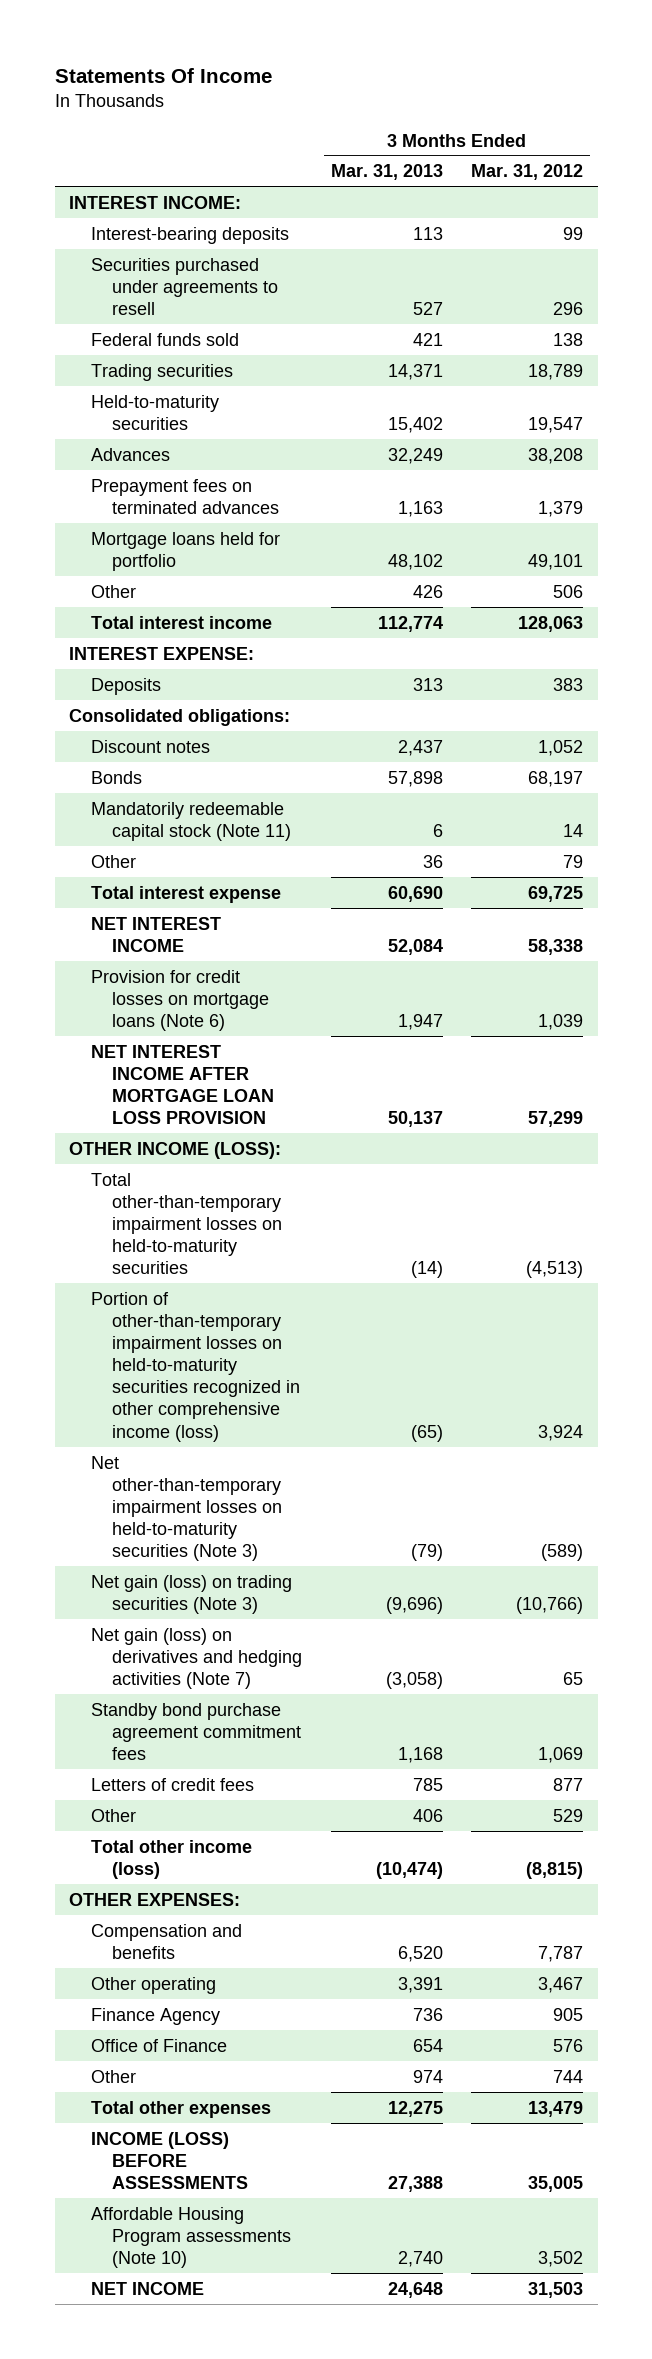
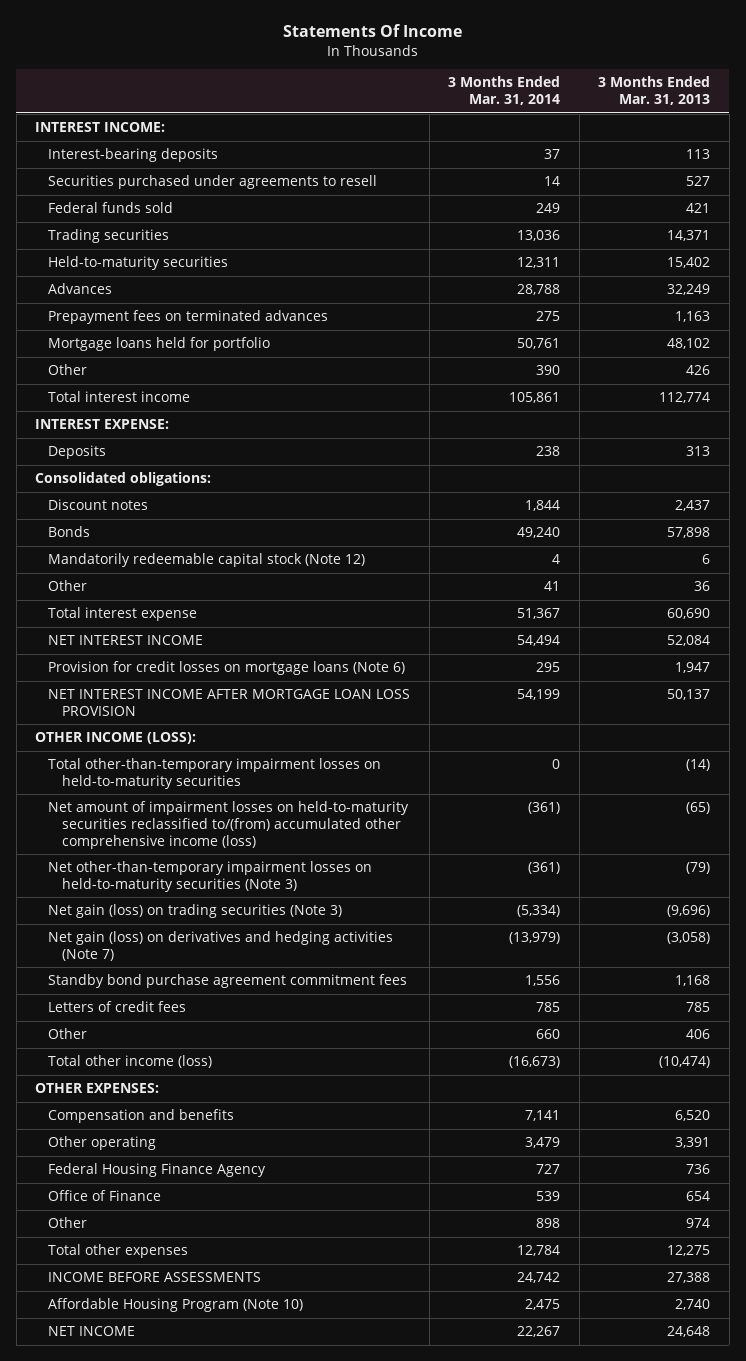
[471,164,584,181] Mar. 31, 2012 -> none
none -> [448,76,561,106] 3 Months Ended Mar. 31, 2014
[90,801,292,841] Mandatorily redeemable capital stock (Note 11) -> [48,553,366,568] Mandatorily redeemable capital stock (Note 12)
[90,1291,301,1442] Portion of other-than-temporary impairment losses on held-to-maturity securities recognized in other comprehensive income (loss) -> [48,801,410,849] Net amount of impairment losses on held-to-maturity securities reclassified to/(from) accumulated other comprehensive income (loss)
[90,2007,220,2025] Finance Agency -> [48,1163,267,1178] Federal Housing Finance Agency
[90,2131,249,2189] INCOME (LOSS) BEFORE ASSESSMENTS -> [48,1272,262,1283] INCOME BEFORE ASSESSMENTS
[90,2206,292,2268] Affordable Housing Program assessments (Note 10) -> [48,1298,304,1313] Affordable Housing Program (Note 10)

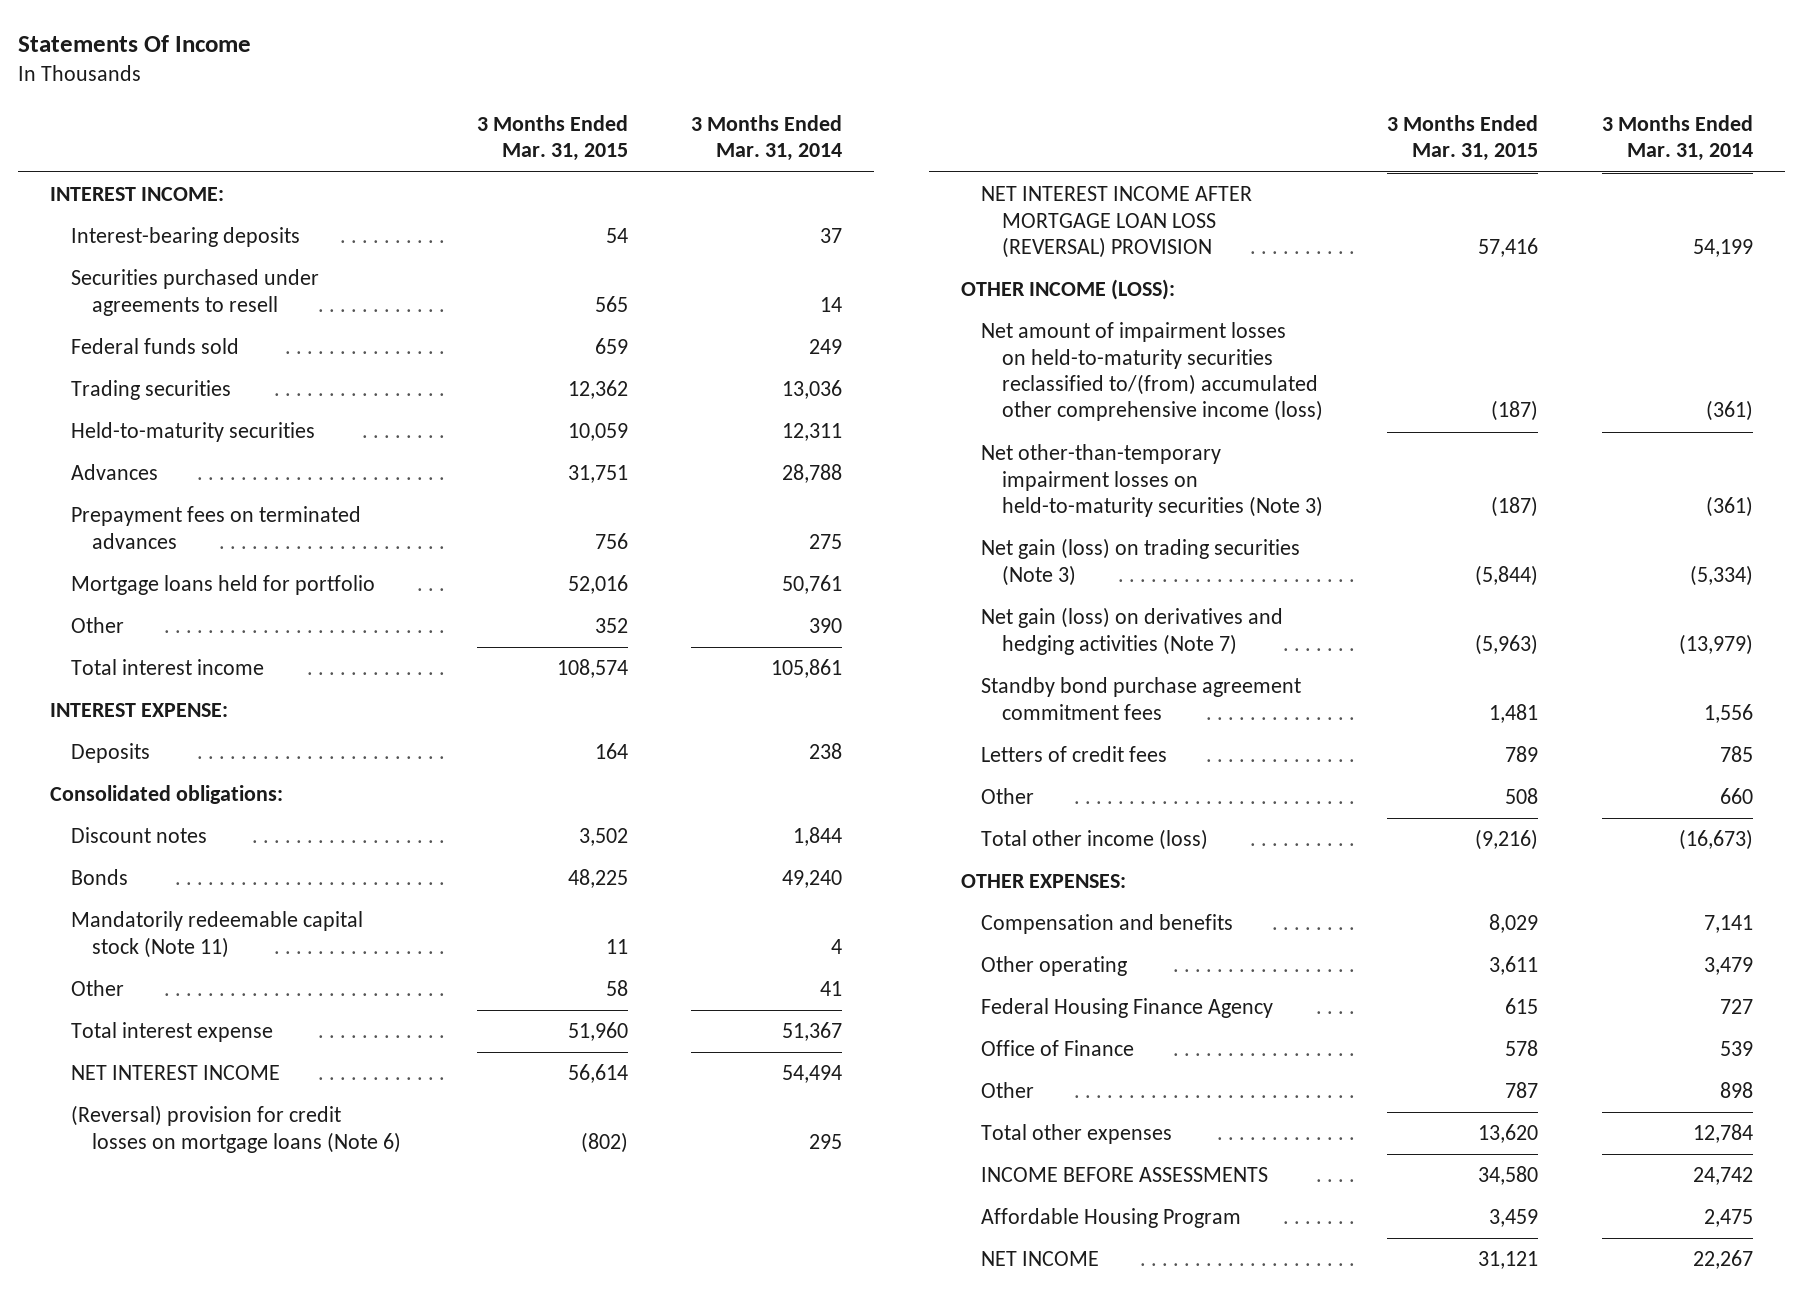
[598,76,711,106] 3 Months Ended Mar. 31, 2013 -> none
none -> [476,115,628,162] 3 Months Ended Mar. 31, 2015
[48,553,366,568] Mandatorily redeemable capital stock (Note 12) -> [70,911,363,958] Mandatorily redeemable capital stock (Note 11)
[48,661,406,676] Provision for credit losses on mortgage loans (Note 6) -> [70,1105,401,1153] (Reversal) provision for credit losses on mortgage loans (Note 6)
[48,689,411,717] NET INTEREST INCOME AFTER MORTGAGE LOAN LOSS PROVISION -> [981,186,1253,259] NET INTEREST INCOME AFTER MORTGAGE LOAN LOSS (REVERSAL) PROVISION
[48,758,382,790] Total other-than-temporary impairment losses on held-to-maturity securities -> none
[48,1298,304,1313] Affordable Housing Program (Note 10) -> [981,1208,1242,1229] Affordable Housing Program

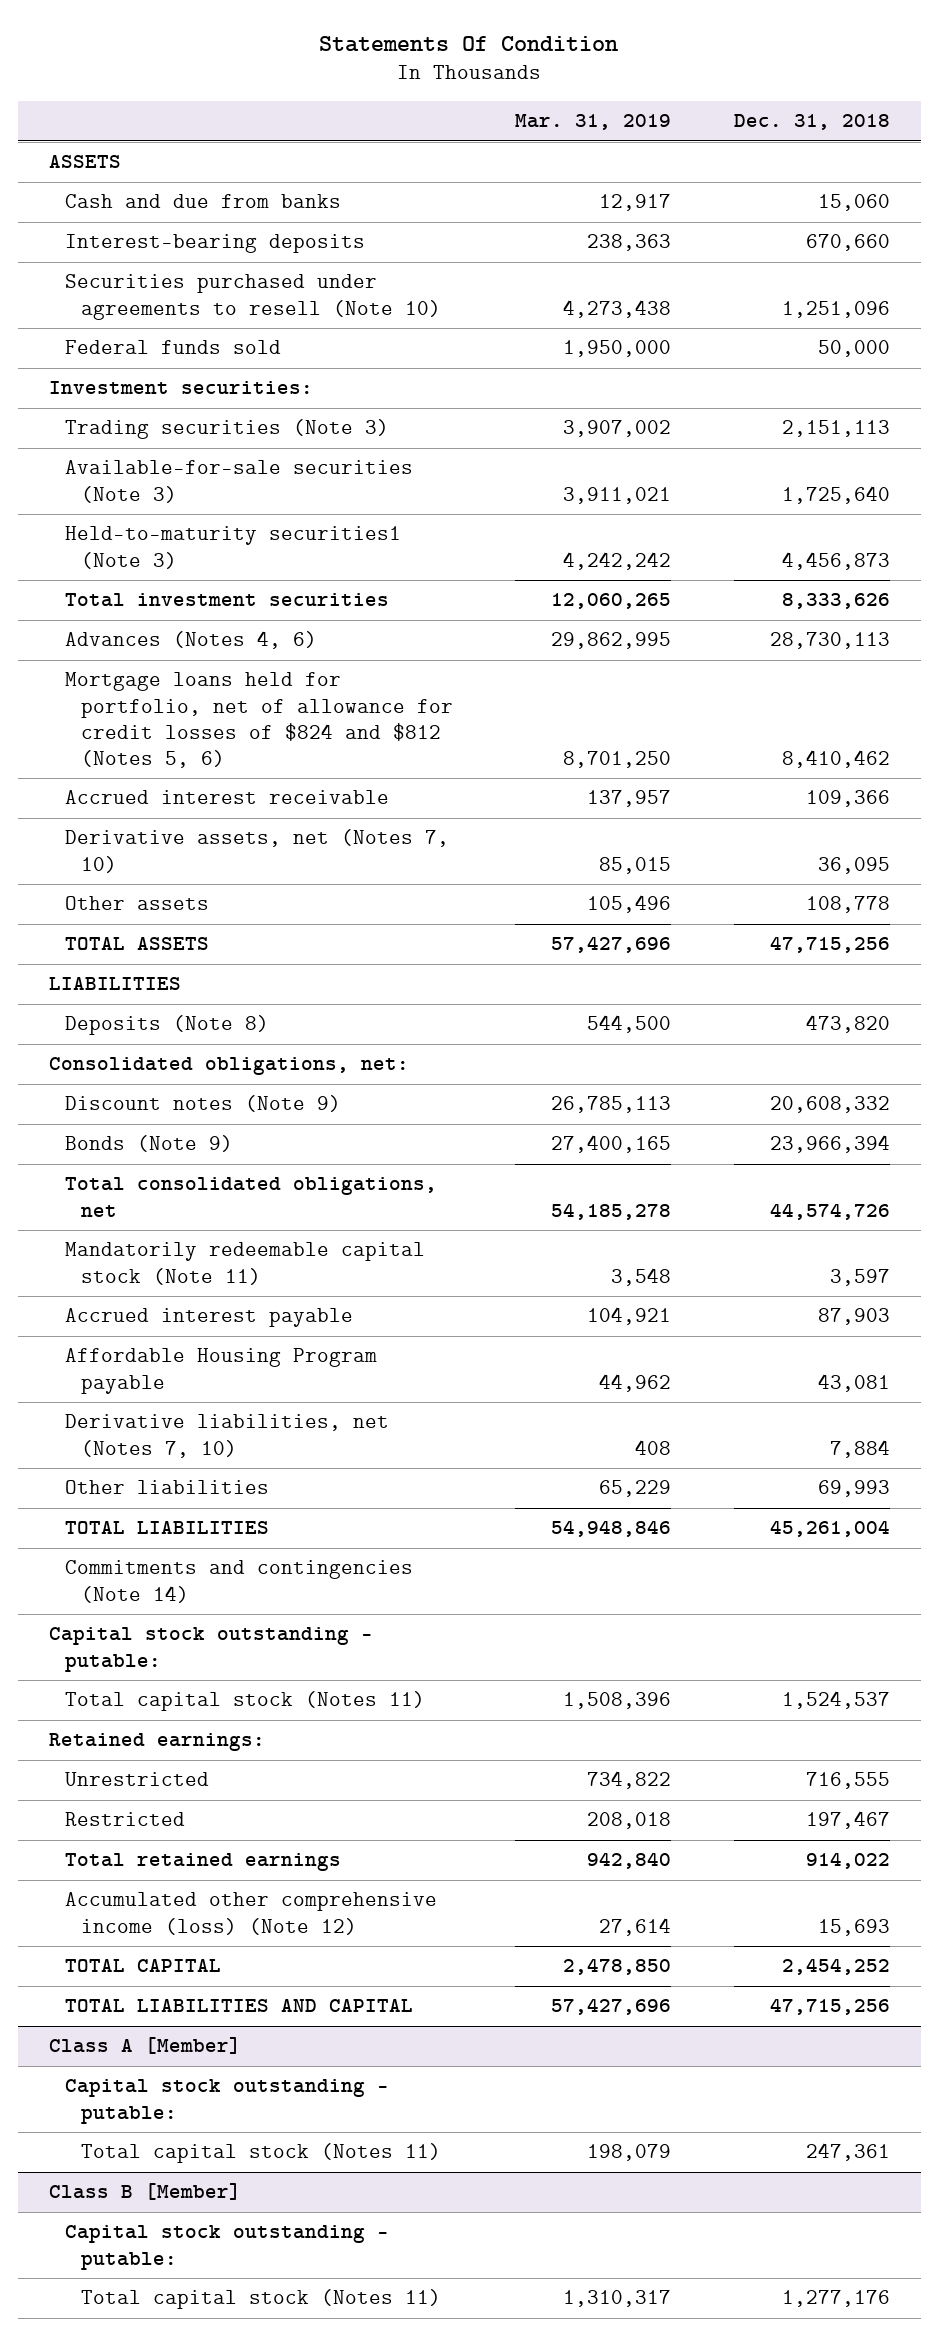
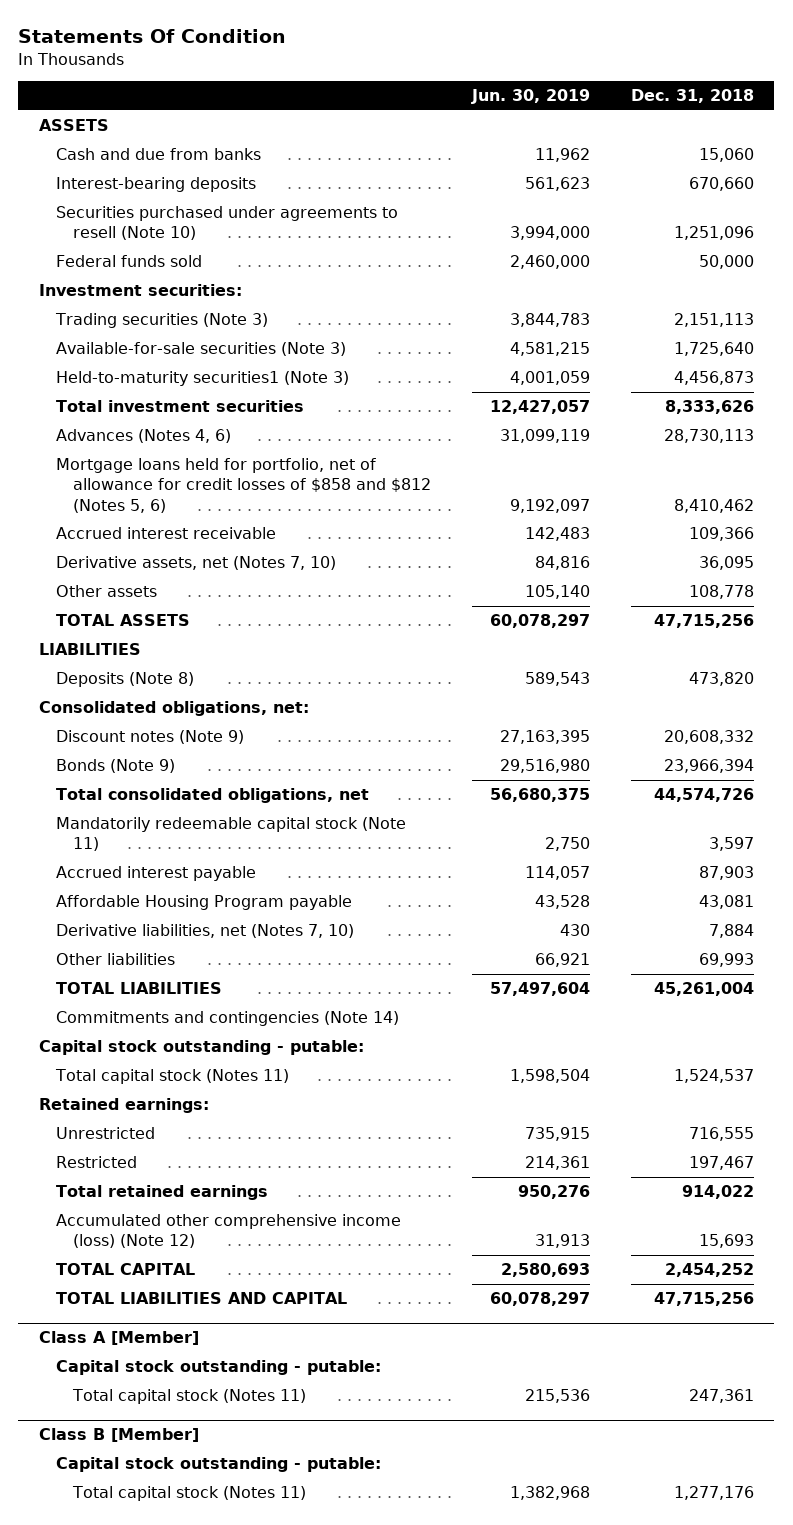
[515,114,672,131] Mar. 31, 2019 -> none
none -> [470,89,590,105] Jun. 30, 2019
[64,672,453,768] Mortgage loans held for portfolio, net of allowance for credit losses of $824 and $812 (Notes 5, 6) -> [55,458,432,513] Mortgage loans held for portfolio, net of allowance for credit losses of $858 and $812 (Notes 5, 6)

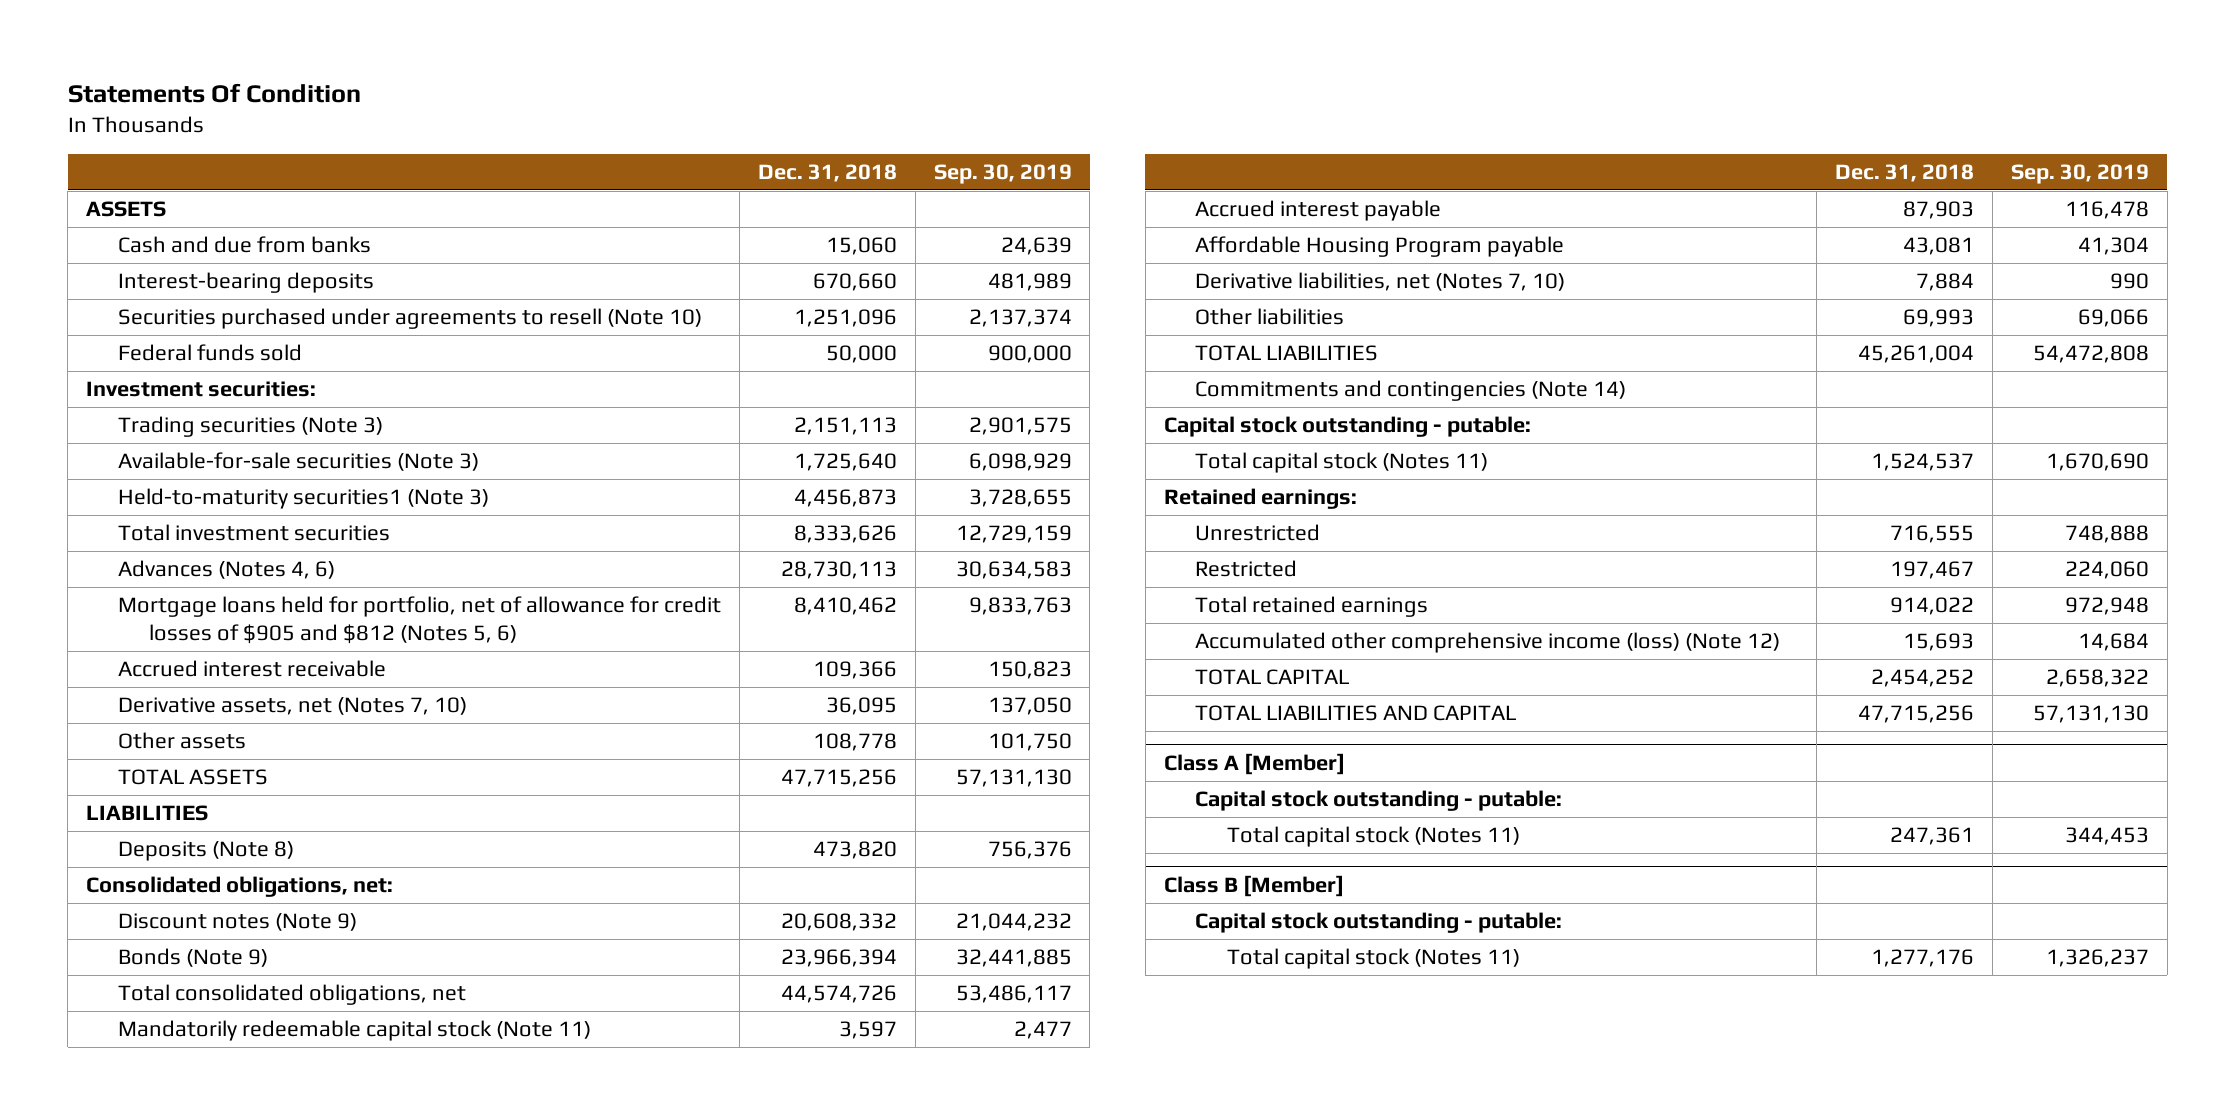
[470,89,590,105] Jun. 30, 2019 -> none
none -> [933,164,1072,185] Sep. 30, 2019
[55,458,432,513] Mortgage loans held for portfolio, net of allowance for credit losses of $858 and $812 (Notes 5, 6) -> [117,596,721,644] Mortgage loans held for portfolio, net of allowance for credit losses of $905 and $812 (Notes 5, 6)

